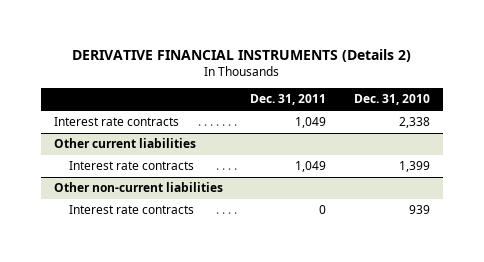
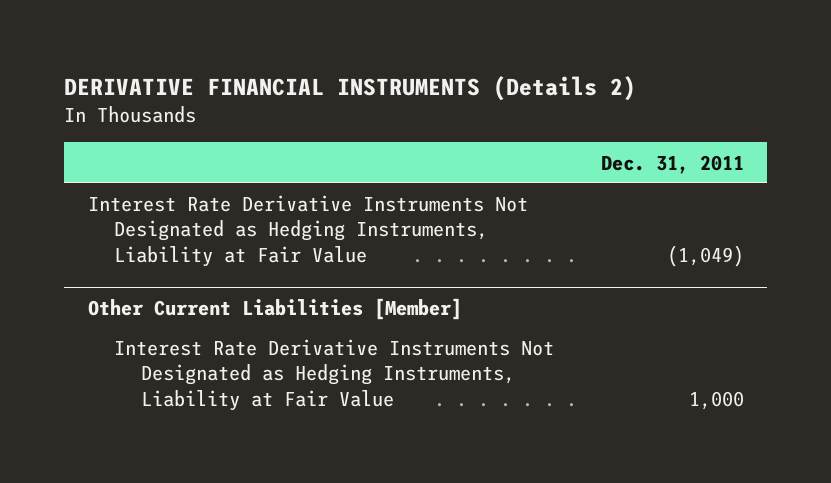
[353,94,430,106] Dec. 31, 2010 -> none
[54,117,180,127] Interest rate contracts -> none
[69,161,195,171] Interest rate contracts -> none
[54,182,224,193] Other non-current liabilities -> none
[69,205,195,215] Interest rate contracts -> none
none -> [87,195,528,267] Interest Rate Derivative Instruments Not Designated as Hedging Instruments, Liability at Fair Value
[54,138,197,149] Other current liabilities -> [87,297,462,320] Other Current Liabilities [Member]
none -> [114,339,555,411] Interest Rate Derivative Instruments Not Designated as Hedging Instruments, Liability at Fair Value

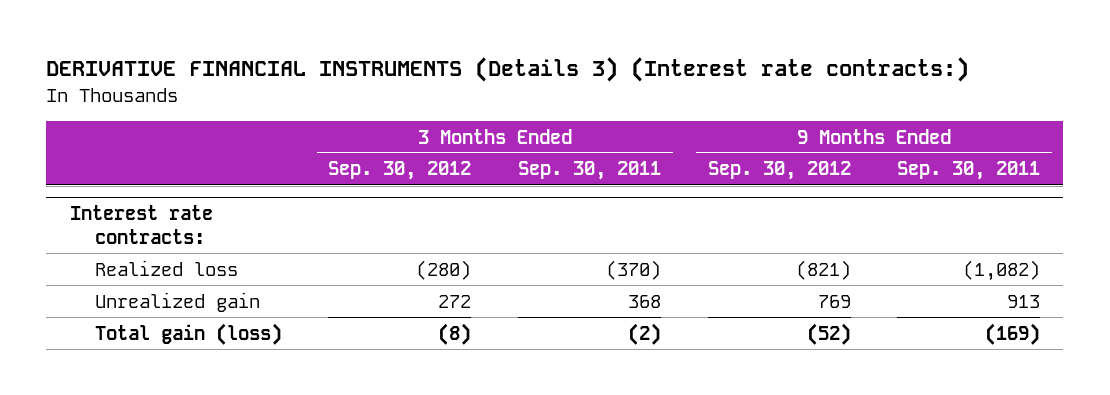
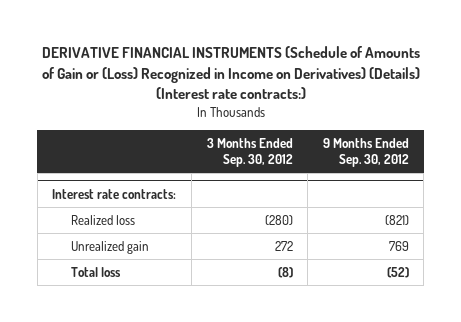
[46,57,970,83] DERIVATIVE FINANCIAL INSTRUMENTS (Details 3) (Interest rate contracts:) -> [41,46,420,100] DERIVATIVE FINANCIAL INSTRUMENTS (Schedule of Amounts of Gain or (Loss) Recognized in Income on Derivatives) (Details) (Interest rate contracts:)
[518,161,662,181] Sep. 30, 2011 -> none
[897,161,1041,181] Sep. 30, 2011 -> none
[94,322,282,345] Total gain (loss) -> [70,266,121,277] Total loss

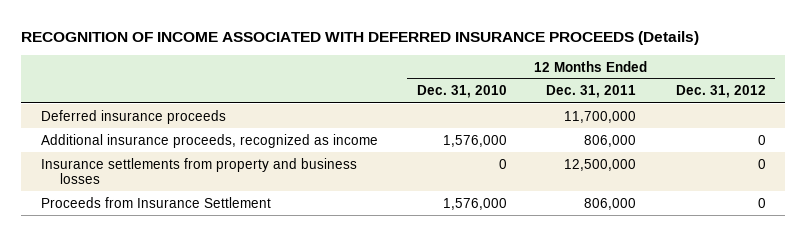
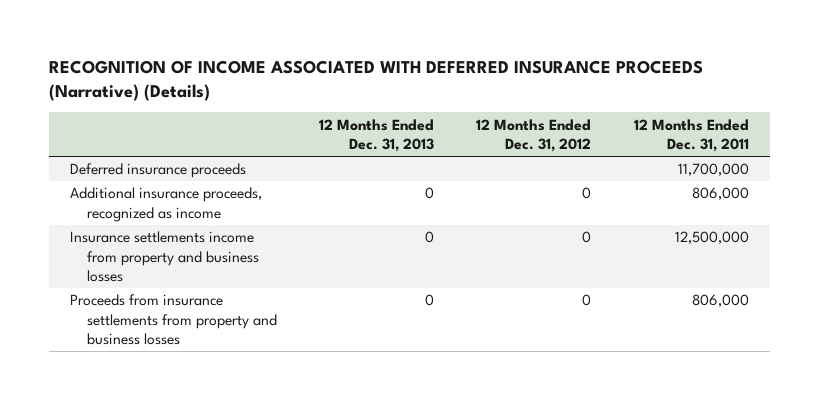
[21,30,700,45] RECOGNITION OF INCOME ASSOCIATED WITH DEFERRED INSURANCE PROCEEDS (Details) -> [48,59,703,101] RECOGNITION OF INCOME ASSOCIATED WITH DEFERRED INSURANCE PROCEEDS (Narrative) (Details)
[416,85,507,99] Dec. 31, 2010 -> none
none -> [318,118,434,153] 12 Months Ended Dec. 31, 2013
[40,157,357,185] Insurance settlements from property and business losses -> [69,231,259,283] Insurance settlements income from property and business losses
[40,196,271,208] Proceeds from Insurance Settlement -> [69,294,277,346] Proceeds from insurance settlements from property and business losses

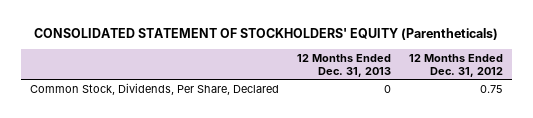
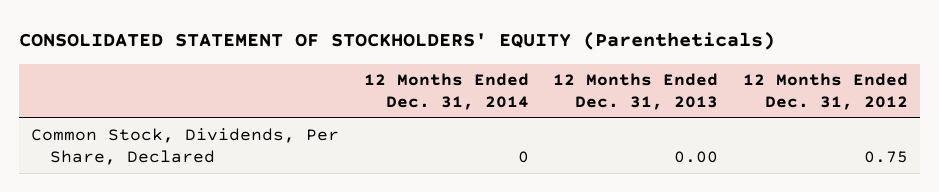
none -> [363,73,529,111] 12 Months Ended Dec. 31, 2014
[383,84,391,93] 0 -> [674,151,719,164] 0.00

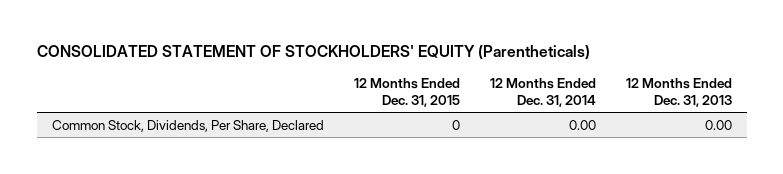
[742,73,908,111] 12 Months Ended Dec. 31, 2012 -> none
none -> [353,77,460,107] 12 Months Ended Dec. 31, 2015
[517,151,529,164] 0 -> [568,120,596,131] 0.00

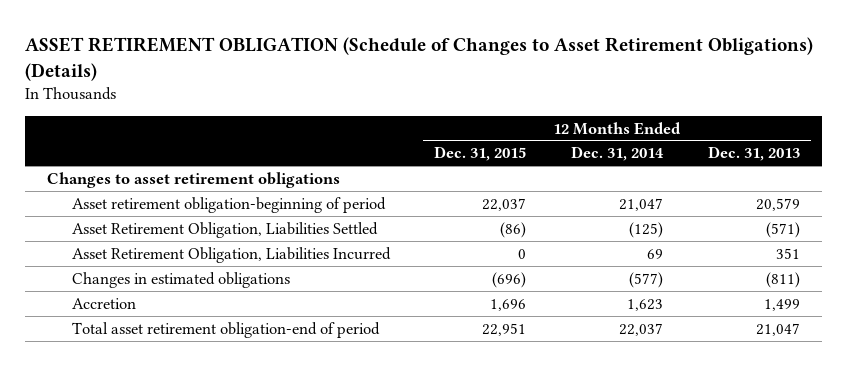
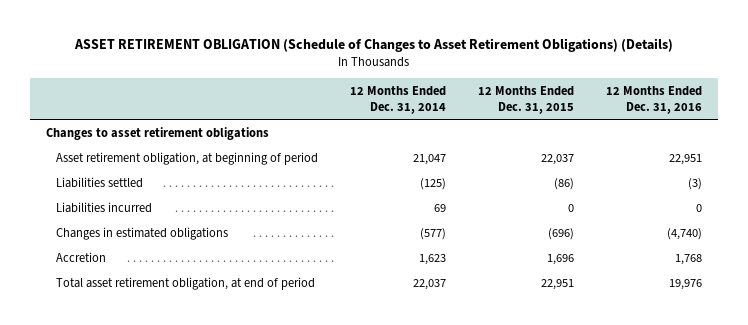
[707,146,800,162] Dec. 31, 2013 -> none
none -> [605,85,702,114] 12 Months Ended Dec. 31, 2016
[71,196,386,213] Asset retirement obligation-beginning of period -> [56,151,319,165] Asset retirement obligation, at beginning of period
[71,221,378,238] Asset Retirement Obligation, Liabilities Settled -> [56,176,144,188] Liabilities settled
[71,246,391,263] Asset Retirement Obligation, Liabilities Incurred -> [56,201,153,213] Liabilities incurred
[71,321,380,338] Total asset retirement obligation-end of period -> [56,276,316,290] Total asset retirement obligation, at end of period

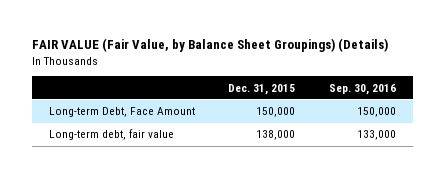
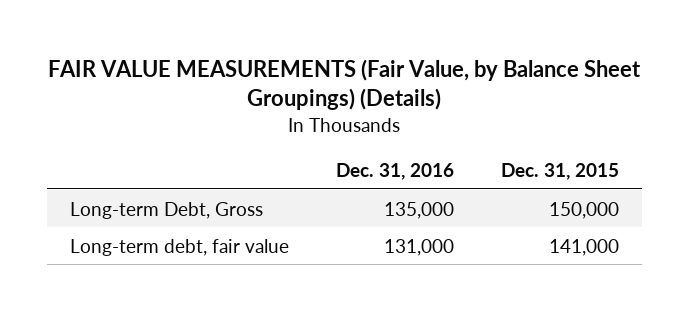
[31,38,388,53] FAIR VALUE (Fair Value, by Balance Sheet Groupings) (Details) -> [48,58,642,111] FAIR VALUE MEASUREMENTS (Fair Value, by Balance Sheet Groupings) (Details)
[329,83,397,95] Sep. 30, 2016 -> none
none -> [335,162,454,180] Dec. 31, 2016
[48,107,195,118] Long-term Debt, Face Amount -> [70,201,264,219] Long-term Debt, Gross
[256,130,296,141] 138,000 -> [548,238,619,256] 141,000

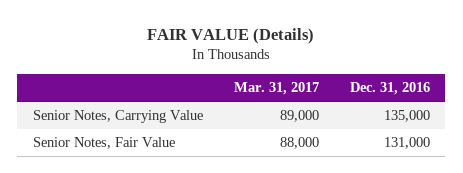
[48,58,642,111] FAIR VALUE MEASUREMENTS (Fair Value, by Balance Sheet Groupings) (Details) -> [147,27,315,44] FAIR VALUE (Details)
[500,162,619,180] Dec. 31, 2015 -> none
none -> [233,82,319,96] Mar. 31, 2017
[70,201,264,219] Long-term Debt, Gross -> [32,110,203,124] Senior Notes, Carrying Value
[70,238,290,256] Long-term debt, fair value -> [32,137,175,150] Senior Notes, Fair Value

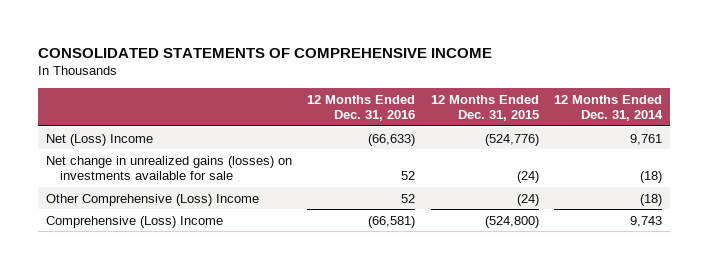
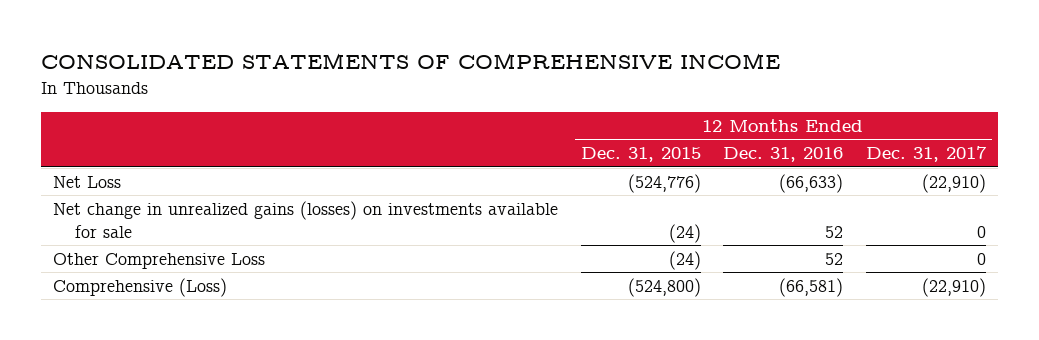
[553,94,663,122] 12 Months Ended Dec. 31, 2014 -> none
none -> [866,146,988,163] Dec. 31, 2017
[45,133,153,146] Net (Loss) Income -> [52,175,121,188] Net Loss
[45,193,259,206] Other Comprehensive (Loss) Income -> [52,252,265,269] Other Comprehensive Loss
[45,215,223,228] Comprehensive (Loss) Income -> [52,277,227,297] Comprehensive (Loss)

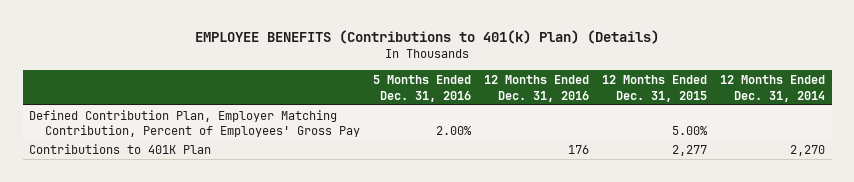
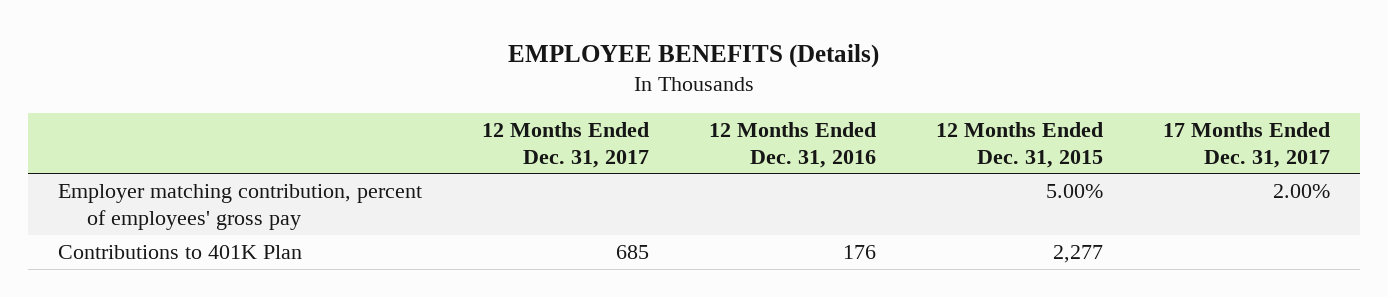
[195,29,660,44] EMPLOYEE BENEFITS (Contributions to 401(k) Plan) (Details) -> [507,43,879,68] EMPLOYEE BENEFITS (Details)
[373,75,472,102] 5 Months Ended Dec. 31, 2016 -> none
[720,75,826,102] 12 Months Ended Dec. 31, 2014 -> none
none -> [481,121,649,168] 12 Months Ended Dec. 31, 2017
none -> [1162,121,1330,168] 17 Months Ended Dec. 31, 2017
[29,109,361,138] Defined Contribution Plan, Employer Matching Contribution, Percent of Employees' Gross Pay -> [57,183,422,230] Employer matching contribution, percent of employees' gross pay

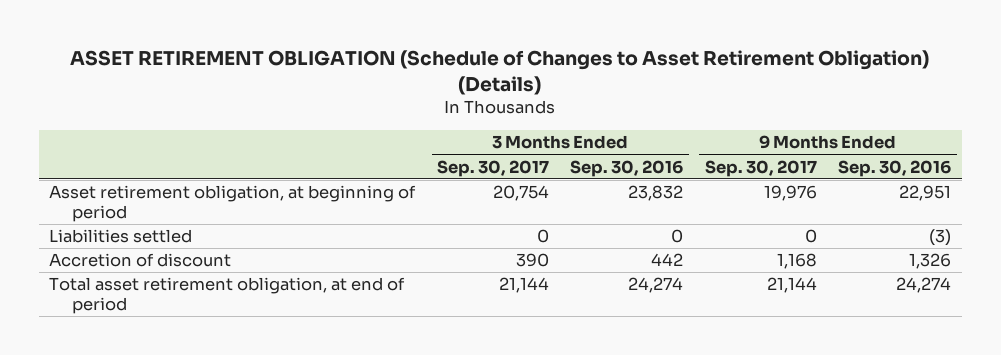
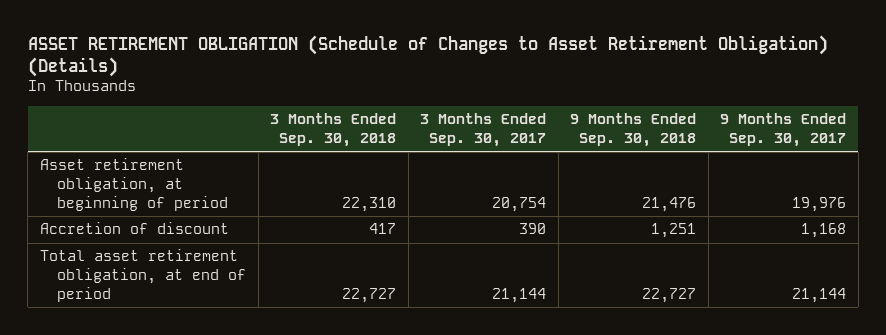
[570,159,684,177] Sep. 30, 2016 -> none
[838,159,952,177] Sep. 30, 2016 -> none
none -> [270,113,397,147] 3 Months Ended Sep. 30, 2018
none -> [570,113,697,147] 9 Months Ended Sep. 30, 2018
[49,229,193,244] Liabilities settled -> none

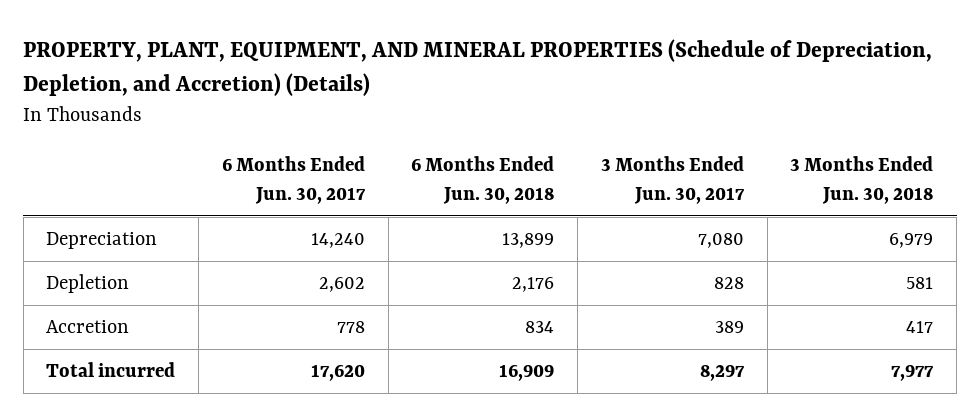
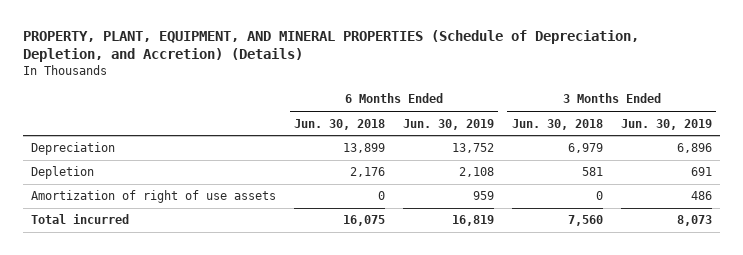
[221,156,366,204] 6 Months Ended Jun. 30, 2017 -> none
[600,156,745,204] 3 Months Ended Jun. 30, 2017 -> none
none -> [402,118,494,130] Jun. 30, 2019
none -> [620,118,712,130] Jun. 30, 2019
[46,320,130,334] Accretion -> none
none -> [31,190,277,204] Amortization of right of use assets
[499,364,555,382] 16,909 -> [343,215,386,227] 16,075
[891,364,935,382] 7,977 -> [567,215,603,227] 7,560

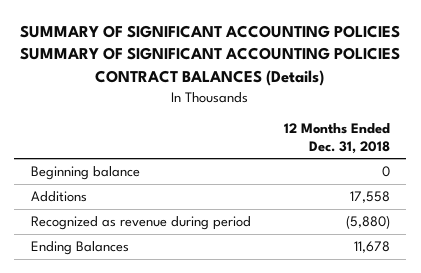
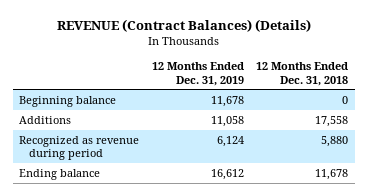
[20,24,401,86] SUMMARY OF SIGNIFICANT ACCOUNTING POLICIES SUMMARY OF SIGNIFICANT ACCOUNTING POLICIES CONTRACT BALANCES (Details) -> [56,18,311,32] REVENUE (Contract Balances) (Details)
none -> [151,62,244,86] 12 Months Ended Dec. 31, 2019
[345,215,390,230] (5,880) -> [321,135,349,147] 5,880
[30,241,129,256] Ending Balances -> [18,168,100,180] Ending balance

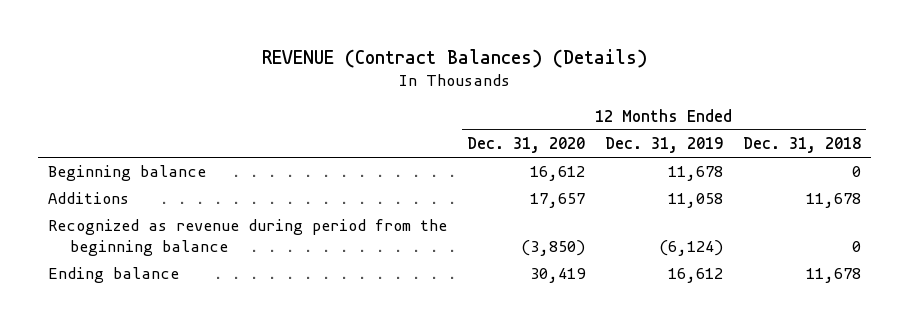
none -> [467,136,586,153] Dec. 31, 2020
[315,115,349,127] 17,558 -> [806,193,862,209] 11,678
[18,135,139,161] Recognized as revenue during period -> [48,219,448,256] Recognized as revenue during period from the beginning balance
[216,135,244,147] 6,124 -> [659,239,724,256] (6,124)
[321,135,349,147] 5,880 -> [852,240,862,252] 0

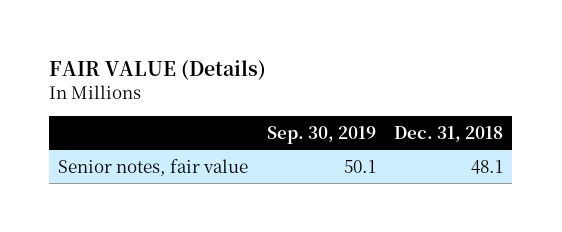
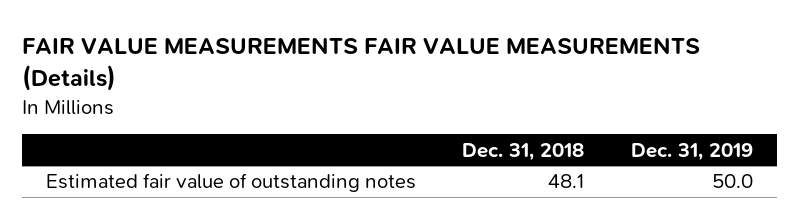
[49,59,267,80] FAIR VALUE (Details) -> [22,37,701,92] FAIR VALUE MEASUREMENTS FAIR VALUE MEASUREMENTS (Details)
[266,125,376,144] Sep. 30, 2019 -> none
none -> [631,142,754,161] Dec. 31, 2019
[58,158,249,176] Senior notes, fair value -> [45,173,416,193] Estimated fair value of outstanding notes

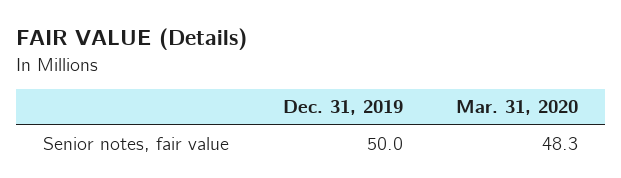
[22,37,701,92] FAIR VALUE MEASUREMENTS FAIR VALUE MEASUREMENTS (Details) -> [16,28,248,51] FAIR VALUE (Details)
[462,142,585,161] Dec. 31, 2018 -> none
none -> [456,100,579,116] Mar. 31, 2020
[45,173,416,193] Estimated fair value of outstanding notes -> [43,137,230,153] Senior notes, fair value

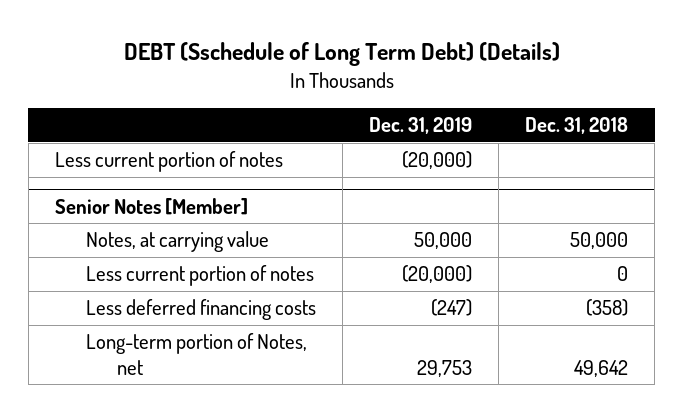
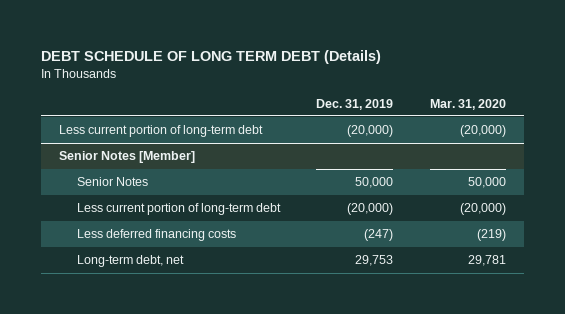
[123,42,560,67] DEBT (Sschedule of Long Term Debt) (Details) -> [41,49,382,64] DEBT SCHEDULE OF LONG TERM DEBT (Details)
[525,117,629,135] Dec. 31, 2018 -> none
none -> [429,98,506,110] Mar. 31, 2020
[54,151,283,173] Less current portion of notes -> [59,125,264,138] Less current portion of long-term debt
[86,231,270,253] Notes, at carrying value -> [77,177,149,187] Senior Notes
[86,265,315,287] Less current portion of notes -> [77,203,282,216] Less current portion of long-term debt
[86,333,308,375] Long-term portion of Notes, net -> [77,255,185,268] Long-term debt, net

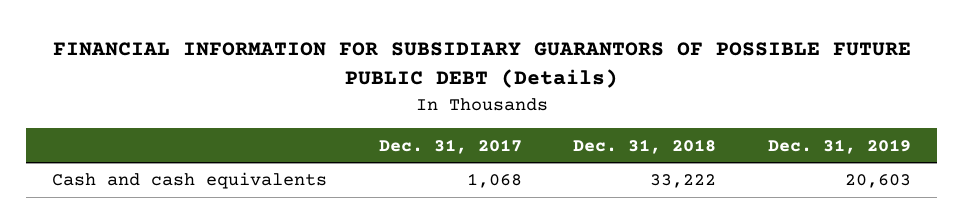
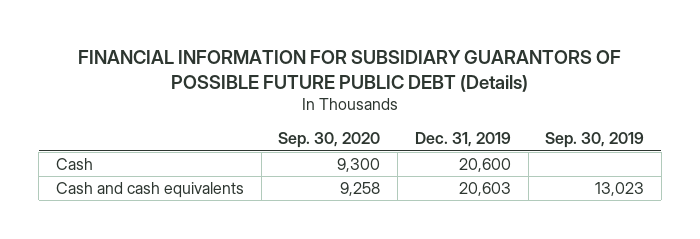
[378,138,522,154] Dec. 31, 2017 -> none
[573,138,717,154] Dec. 31, 2018 -> none
none -> [278,132,381,149] Sep. 30, 2020
none -> [545,132,645,149] Sep. 30, 2019
none -> [55,157,93,170] Cash

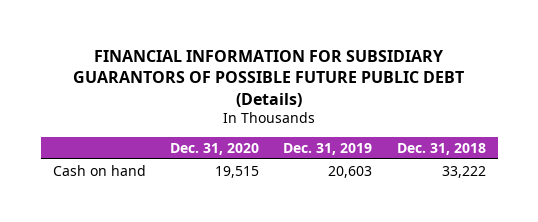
[278,132,381,149] Sep. 30, 2020 -> none
[545,132,645,149] Sep. 30, 2019 -> none
none -> [169,142,259,155] Dec. 31, 2020
none -> [396,142,486,155] Dec. 31, 2018
[55,157,93,170] Cash -> none
[55,181,244,198] Cash and cash equivalents -> [52,164,146,176] Cash on hand

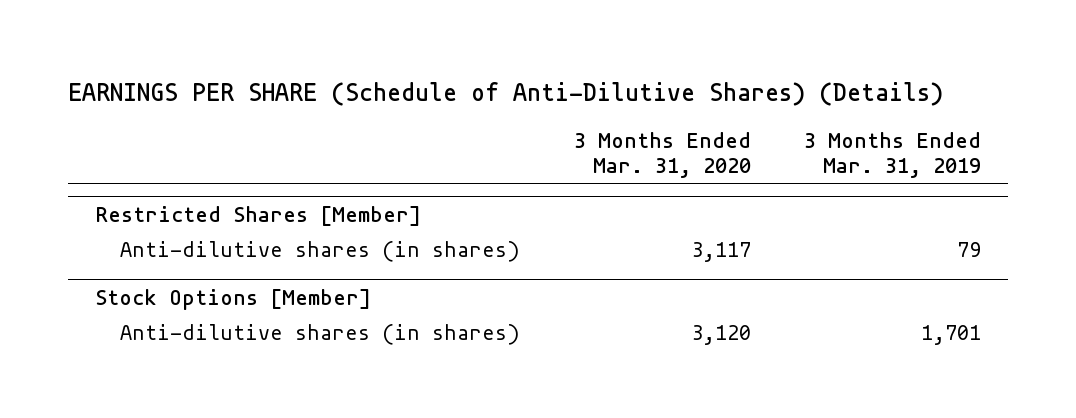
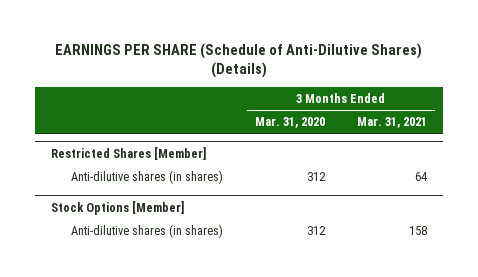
[804,131,982,178] 3 Months Ended Mar. 31, 2019 -> none
none -> [356,117,427,129] Mar. 31, 2021
[690,242,751,263] 3,117 -> [306,172,326,182] 312
[690,325,751,346] 3,120 -> [306,226,326,236] 312

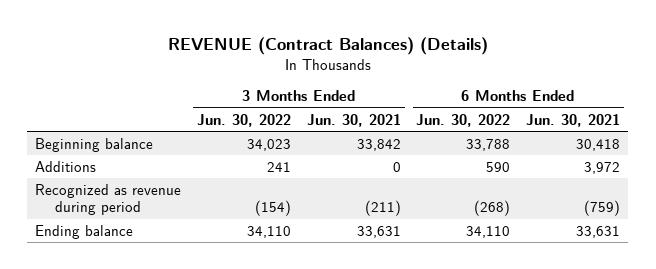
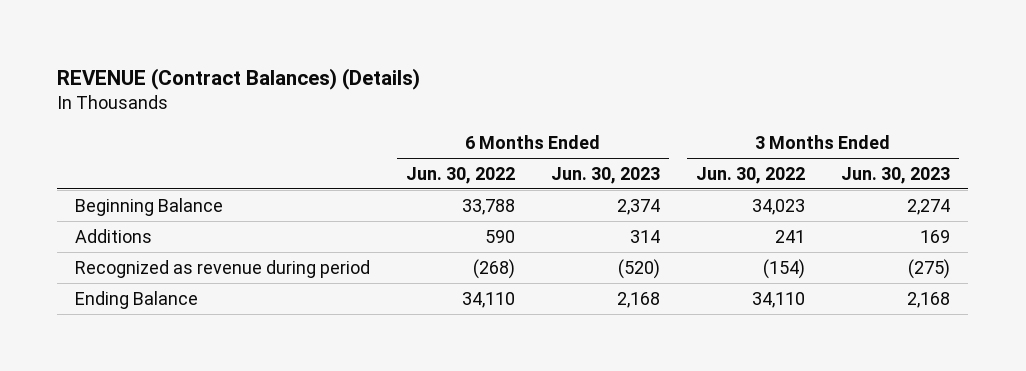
[306,113,401,127] Jun. 30, 2021 -> none
[526,113,621,127] Jun. 30, 2021 -> none
none -> [551,166,661,184] Jun. 30, 2023
none -> [841,166,951,184] Jun. 30, 2023
[35,137,154,152] Beginning balance -> [75,197,224,216] Beginning Balance
[35,224,134,239] Ending balance -> [75,290,199,309] Ending Balance

